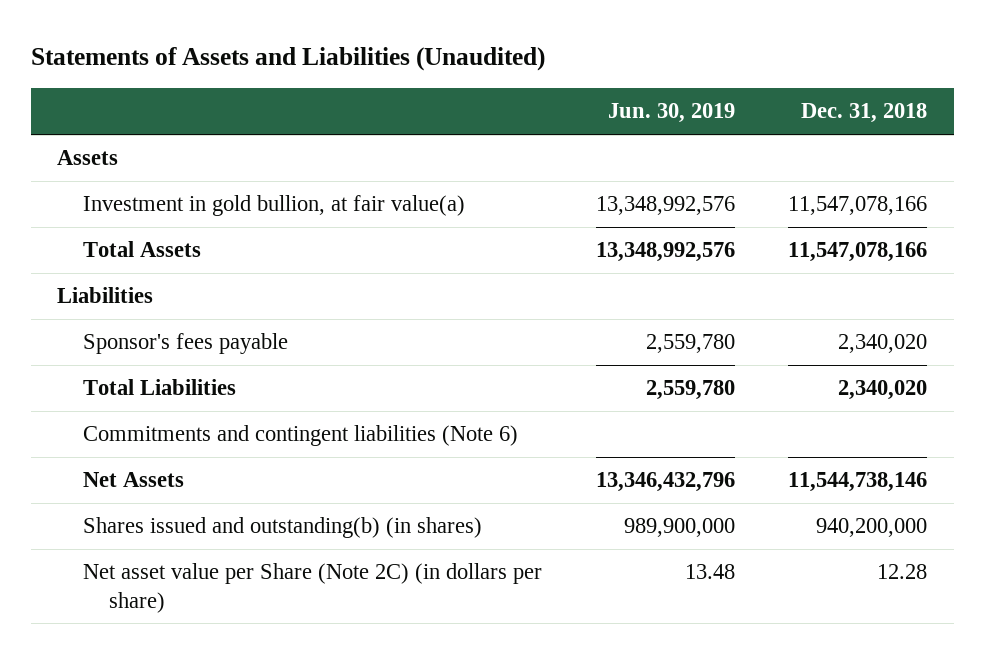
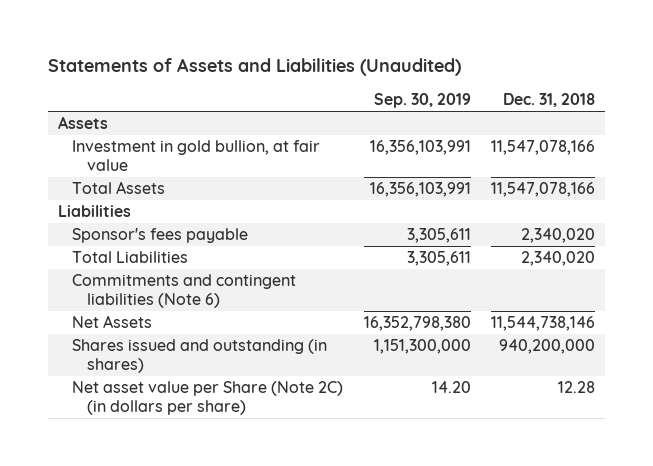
[607,103,735,124] Jun. 30, 2019 -> none
none -> [373,93,471,109] Sep. 30, 2019
[83,195,466,217] Investment in gold bullion, at fair value(a) -> [72,140,321,171] Investment in gold bullion, at fair value
[83,517,483,539] Shares issued and outstanding(b) (in shares) -> [72,339,328,373] Shares issued and outstanding (in shares)

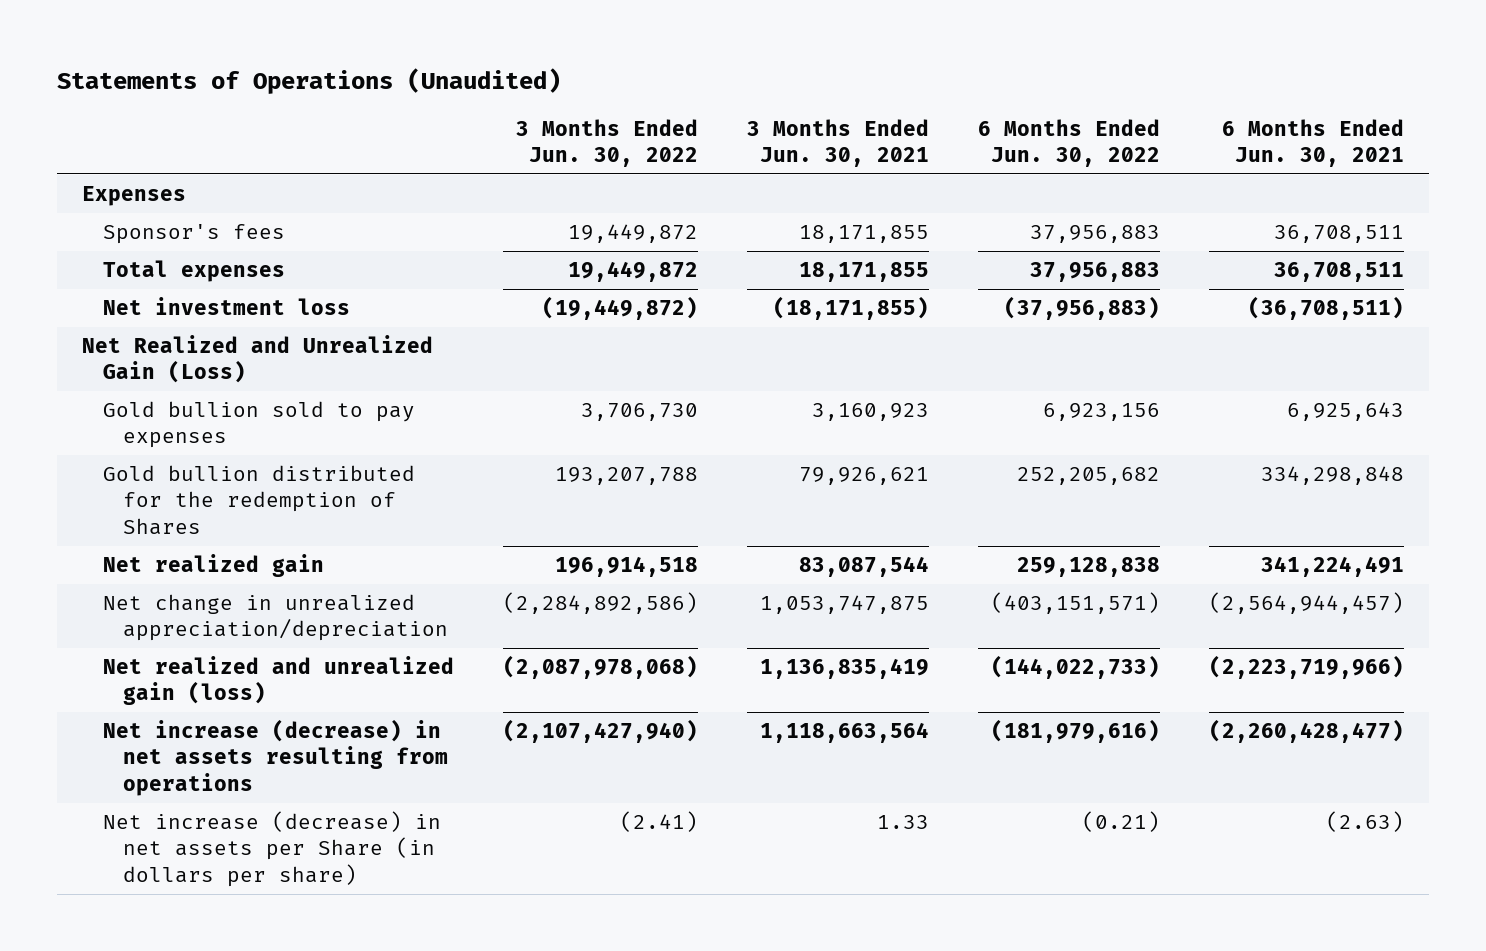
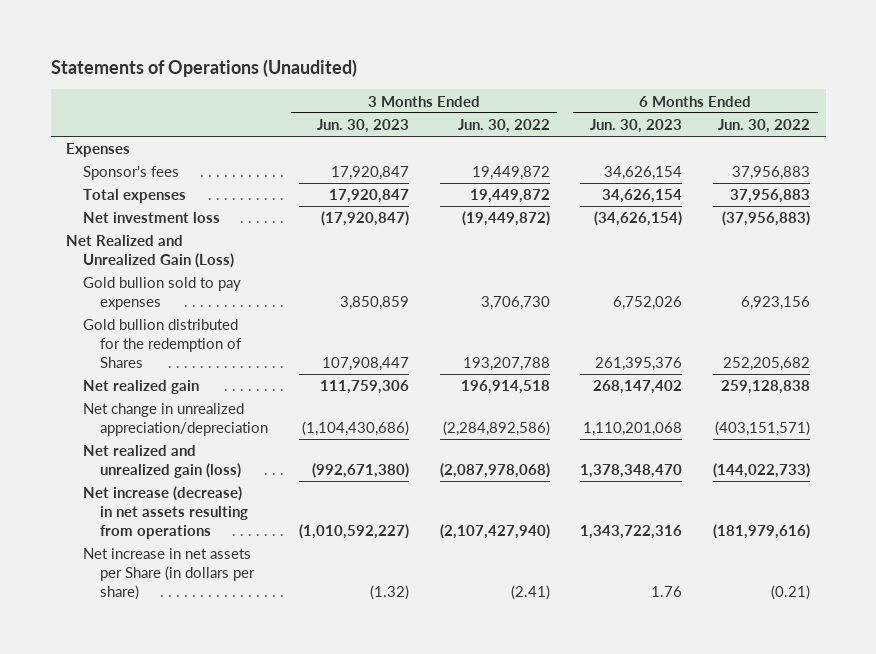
[746,118,929,168] 3 Months Ended Jun. 30, 2021 -> none
[1222,118,1405,168] 6 Months Ended Jun. 30, 2021 -> none
none -> [316,118,409,133] Jun. 30, 2023
none -> [590,118,683,133] Jun. 30, 2023
[102,811,441,887] Net increase (decrease) in net assets per Share (in dollars per share) -> [83,548,256,601] Net increase in net assets per Share (in dollars per share)

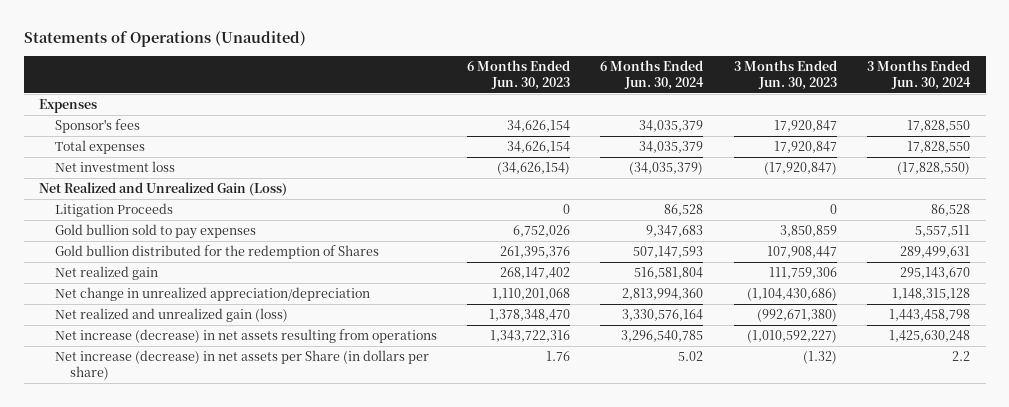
[457,118,550,133] Jun. 30, 2022 -> none
[718,118,811,133] Jun. 30, 2022 -> none
none -> [600,59,705,90] 6 Months Ended Jun. 30, 2024
none -> [867,59,972,90] 3 Months Ended Jun. 30, 2024
none -> [54,202,173,217] Litigation Proceeds
[83,548,256,601] Net increase in net assets per Share (in dollars per share) -> [54,349,429,381] Net increase (decrease) in net assets per Share (in dollars per share)

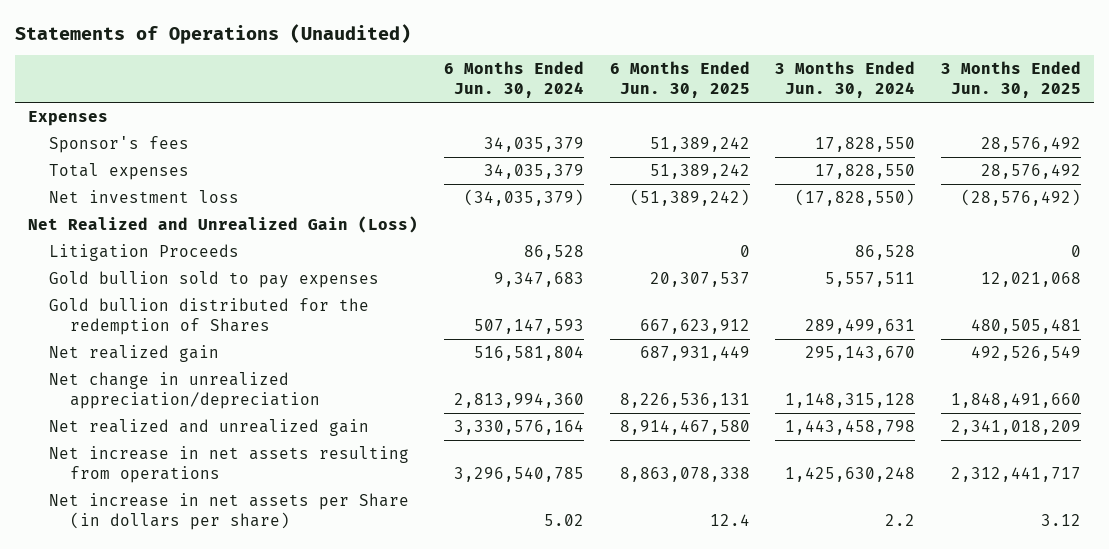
[467,59,571,90] 6 Months Ended Jun. 30, 2023 -> none
[733,59,837,90] 3 Months Ended Jun. 30, 2023 -> none
none -> [609,61,750,98] 6 Months Ended Jun. 30, 2025
none -> [941,61,1082,98] 3 Months Ended Jun. 30, 2025
[54,307,288,322] Net realized and unrealized gain (loss) -> [49,419,370,437] Net realized and unrealized gain
[54,328,437,343] Net increase (decrease) in net assets resulting from operations -> [49,446,410,483] Net increase in net assets resulting from operations
[54,349,429,381] Net increase (decrease) in net assets per Share (in dollars per share) -> [49,493,410,530] Net increase in net assets per Share (in dollars per share)

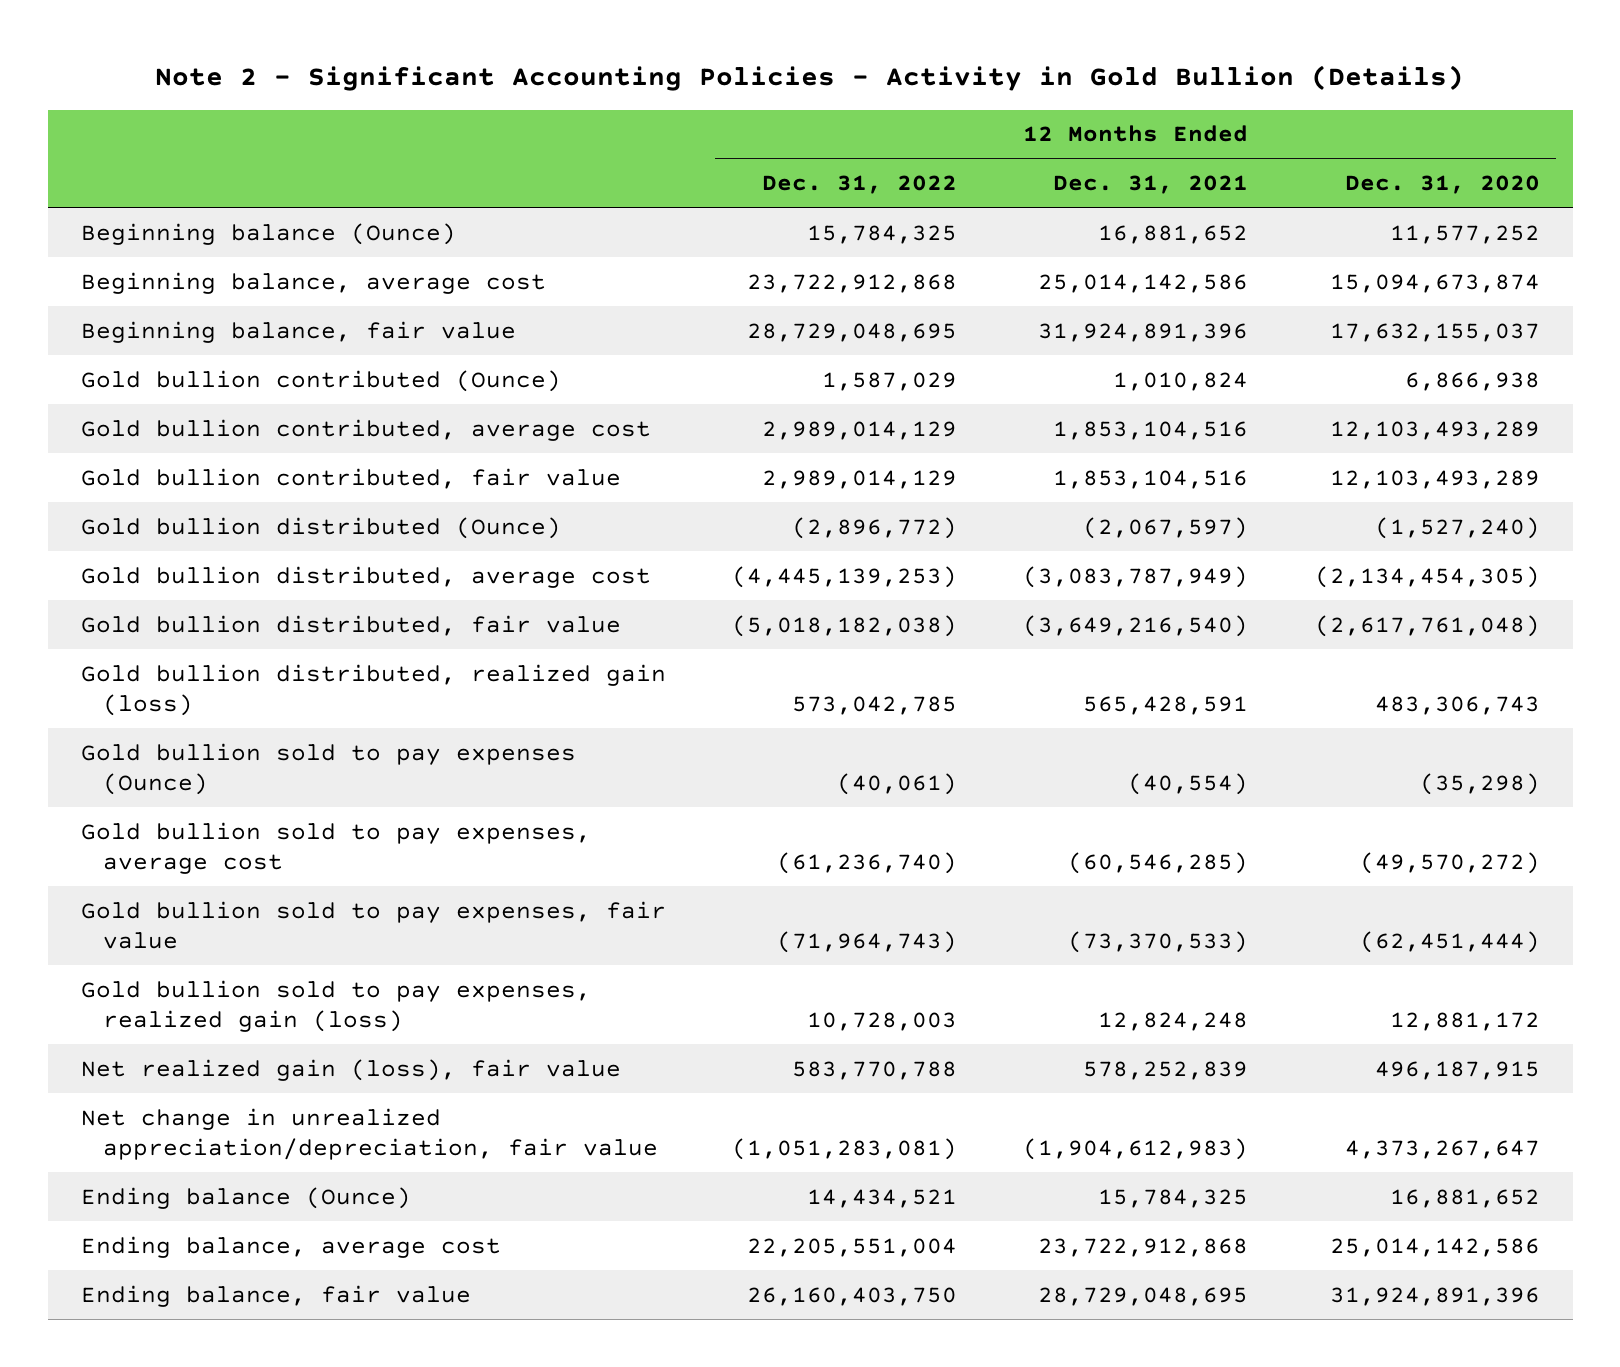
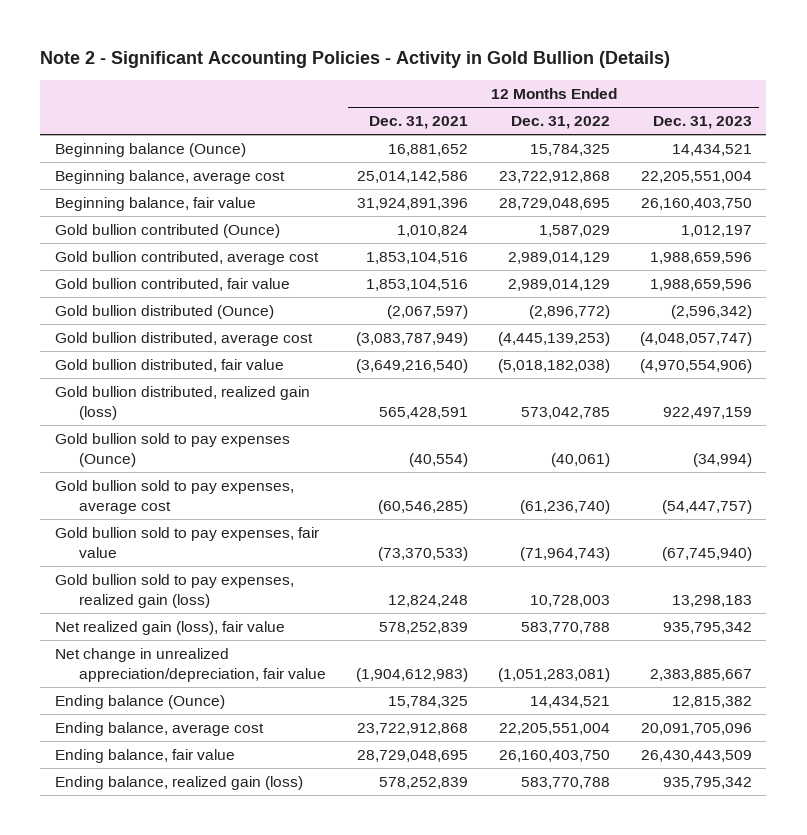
[1344,174,1540,194] Dec. 31, 2020 -> none
none -> [652,116,752,130] Dec. 31, 2023
none -> [55,775,304,790] Ending balance, realized gain (loss)

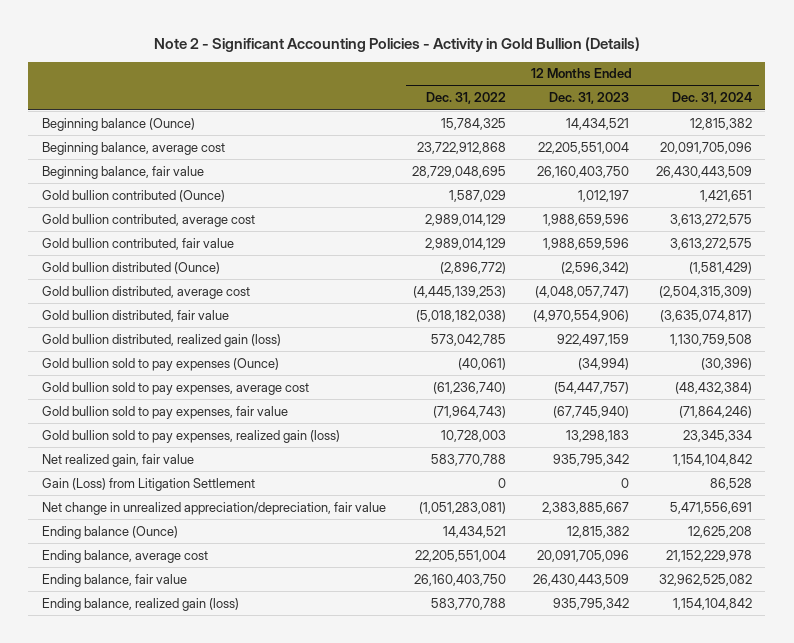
[368,116,468,130] Dec. 31, 2021 -> none
none -> [671,92,752,105] Dec. 31, 2024
[55,620,286,635] Net realized gain (loss), fair value -> [41,453,194,467] Net realized gain, fair value
none -> [41,477,255,491] Gain (Loss) from Litigation Settlement

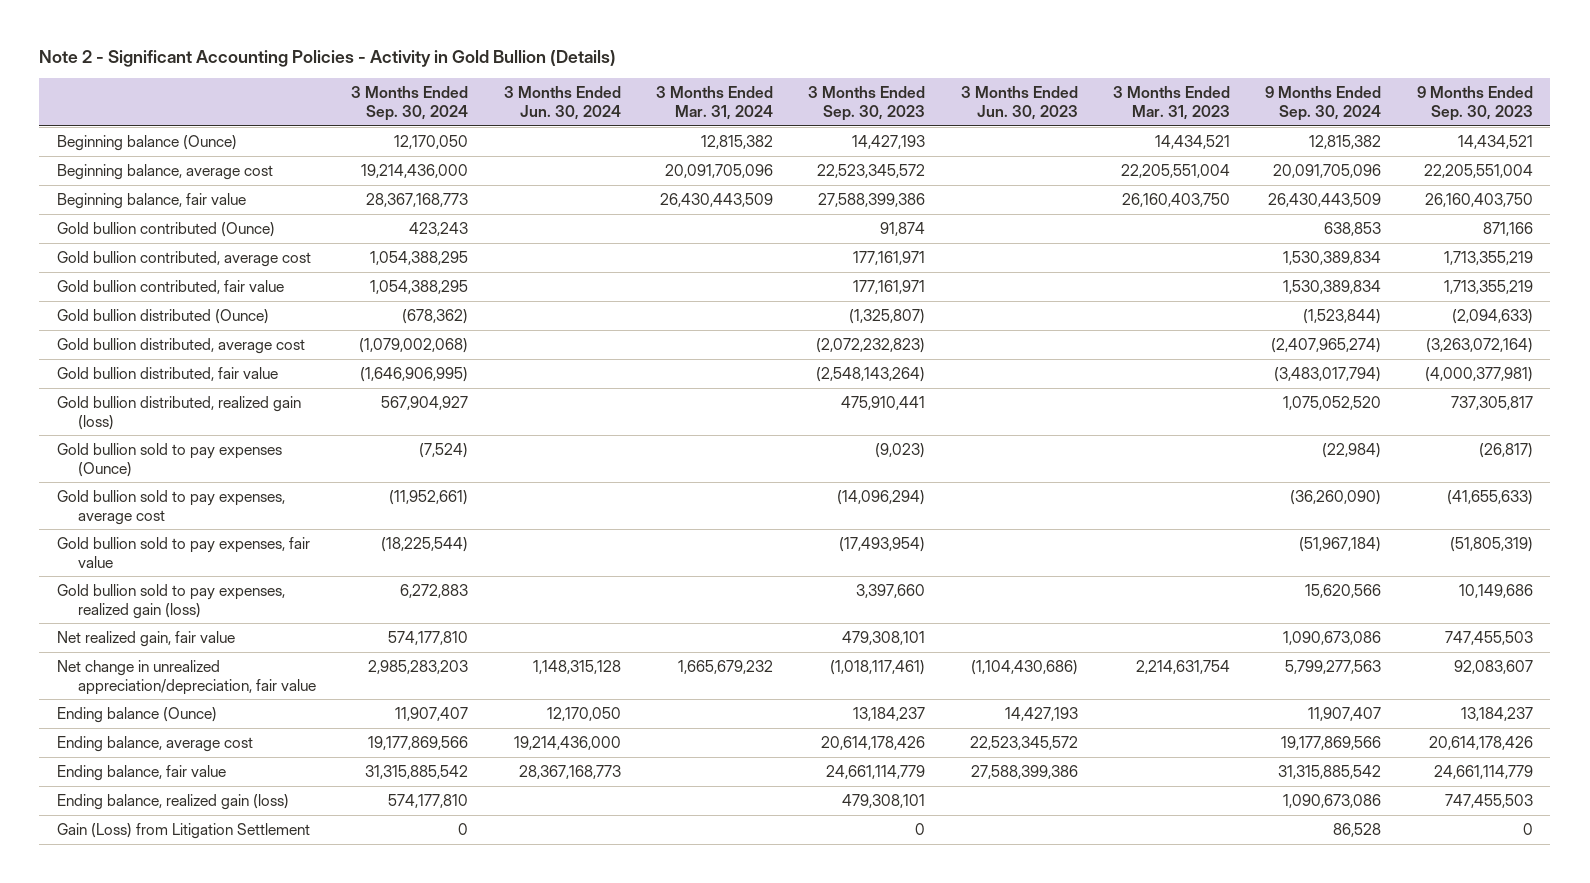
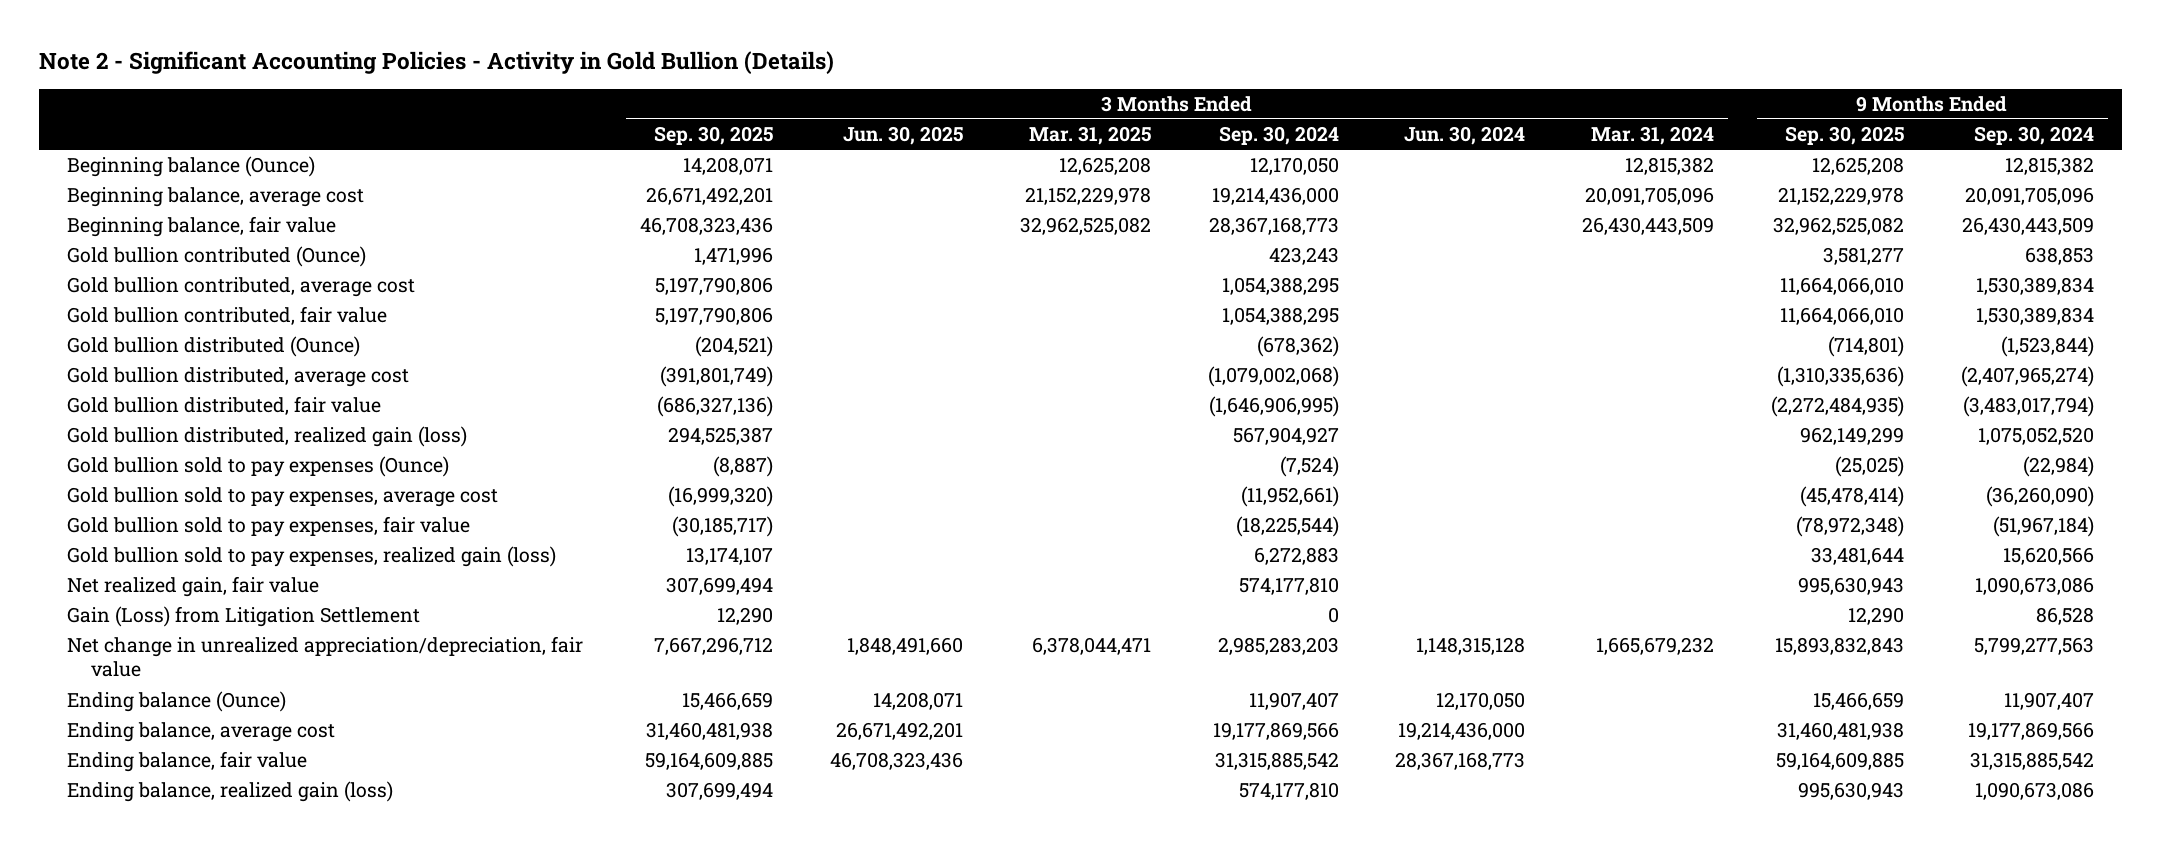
[808,86,926,122] 3 Months Ended Sep. 30, 2023 -> none
[960,86,1078,121] 3 Months Ended Jun. 30, 2023 -> none
[1112,86,1230,121] 3 Months Ended Mar. 31, 2023 -> none
[1416,86,1533,122] 9 Months Ended Sep. 30, 2023 -> none
none -> [654,126,774,146] Sep. 30, 2025
none -> [843,126,964,146] Jun. 30, 2025
none -> [1028,126,1151,146] Mar. 31, 2025
none -> [1785,126,1905,146] Sep. 30, 2025
[57,822,311,839] Gain (Loss) from Litigation Settlement -> [67,606,421,628] Gain (Loss) from Litigation Settlement

